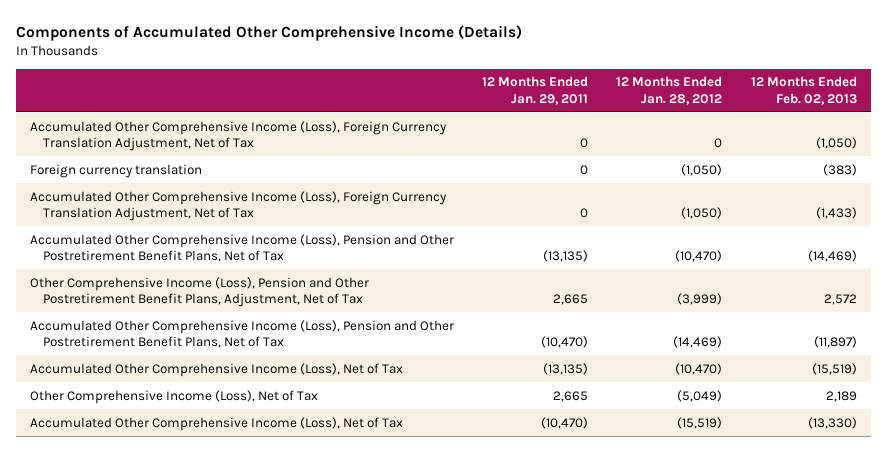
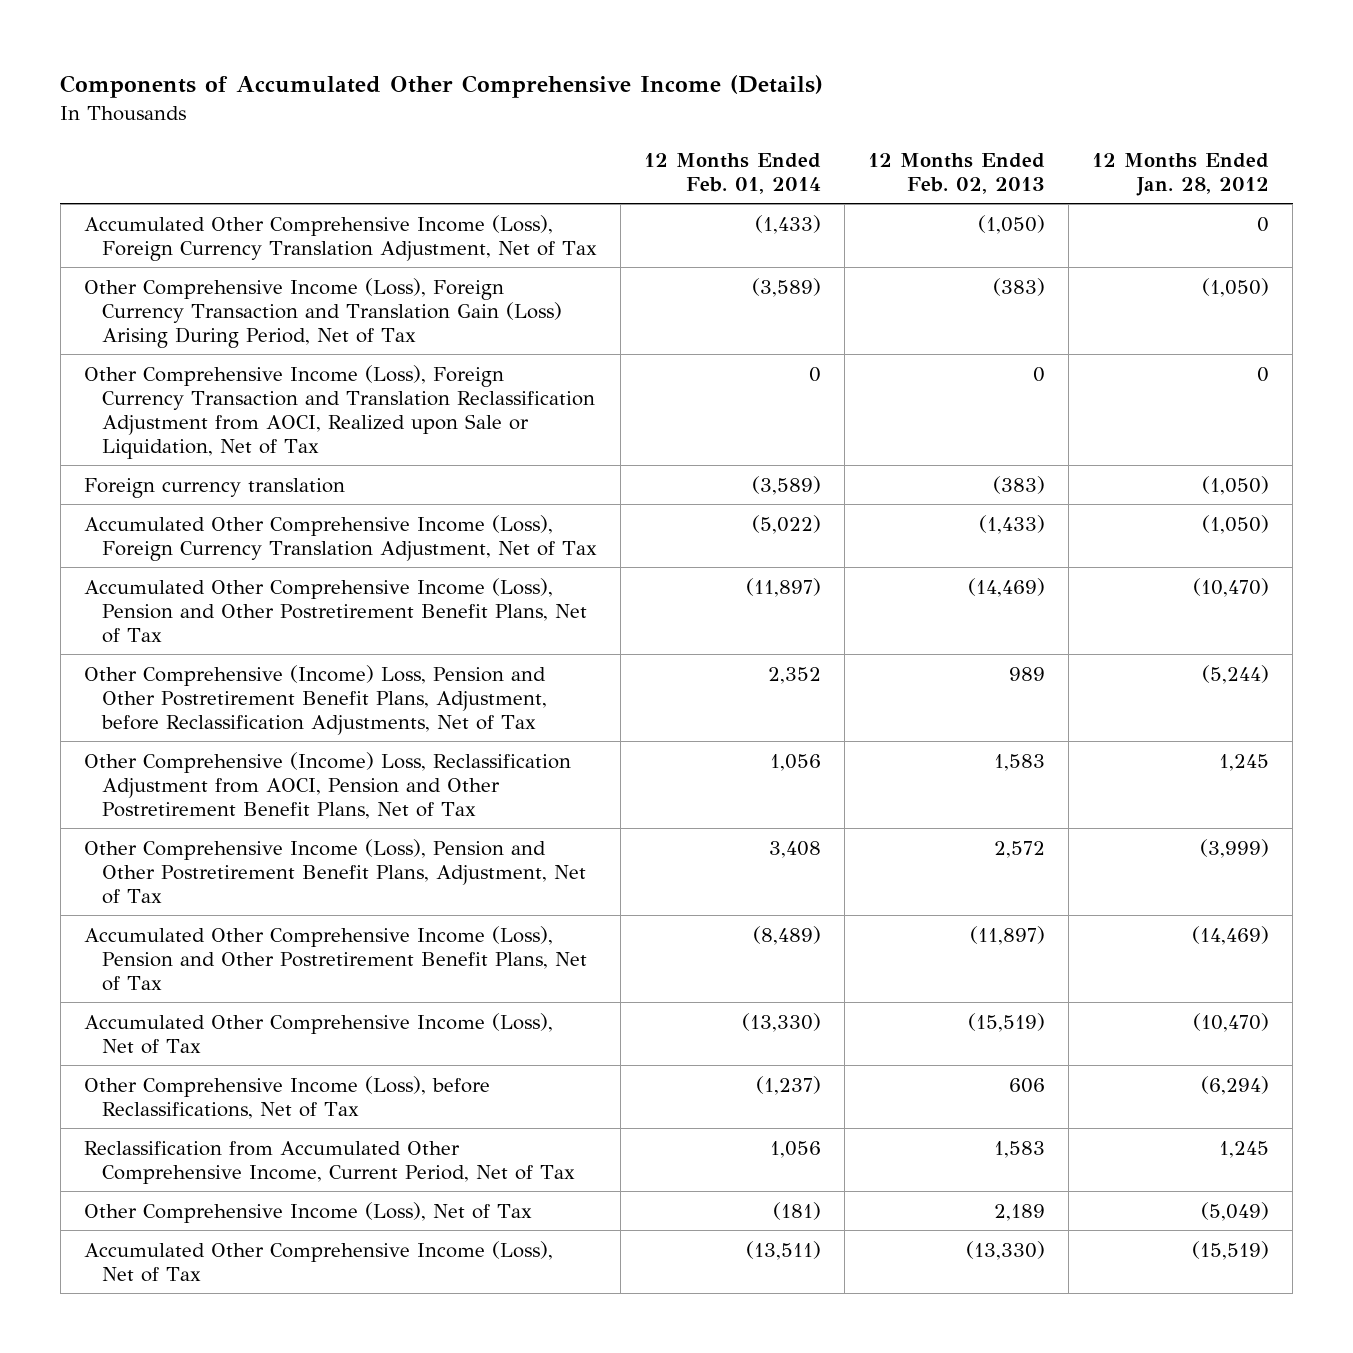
[481,76,588,105] 12 Months Ended Jan. 29, 2011 -> none
none -> [644,152,822,194] 12 Months Ended Feb. 01, 2014
none -> [83,277,562,348] Other Comprehensive Income (Loss), Foreign Currency Transaction and Translation Gain (Loss) Arising During Period, Net of Tax
none -> [83,364,595,459] Other Comprehensive Income (Loss), Foreign Currency Transaction and Translation Reclassification Adjustment from AOCI, Realized upon Sale or Liquidation, Net of Tax
none -> [83,664,547,735] Other Comprehensive (Income) Loss, Pension and Other Postretirement Benefit Plans, Adjustment, before Reclassification Adjustments, Net of Tax
none -> [83,751,571,819] Other Comprehensive (Income) Loss, Reclassification Adjustment from AOCI, Pension and Other Postretirement Benefit Plans, Net of Tax
none -> [83,1075,490,1119] Other Comprehensive Income (Loss), before Reclassifications, Net of Tax
none -> [83,1140,575,1184] Reclassification from Accumulated Other Comprehensive Income, Current Period, Net of Tax

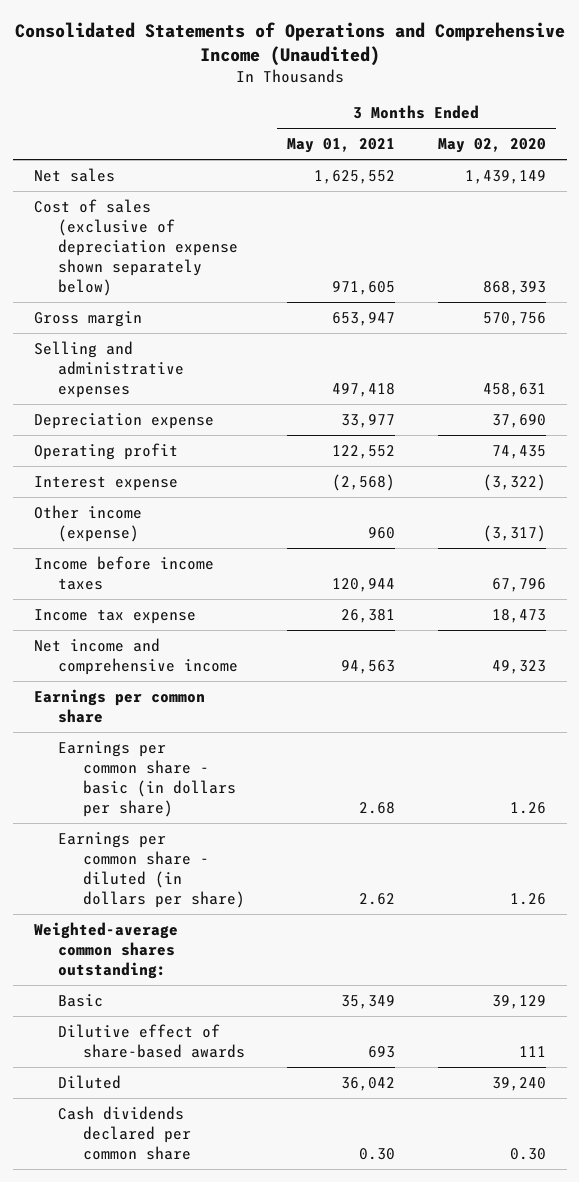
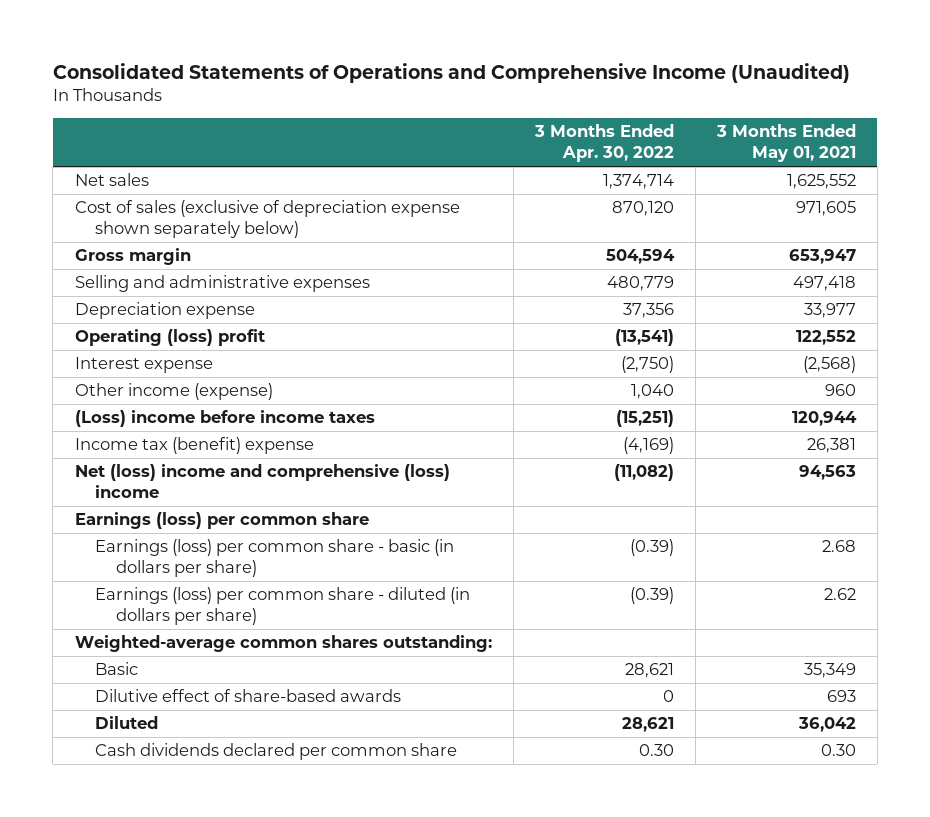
[437,138,546,154] May 02, 2020 -> none
none -> [533,124,674,163] 3 Months Ended Apr. 30, 2022
[33,442,178,460] Operating profit -> [74,329,265,347] Operating (loss) profit
[33,555,214,590] Income before income taxes -> [74,410,375,428] (Loss) income before income taxes
[33,608,196,624] Income tax expense -> [74,437,314,455] Income tax (benefit) expense
[33,637,239,675] Net income and comprehensive income -> [74,464,450,499] Net (loss) income and comprehensive (loss) income
[33,688,205,723] Earnings per common share -> [74,512,369,530] Earnings (loss) per common share
[58,740,237,818] Earnings per common share - basic (in dollars per share) -> [95,539,455,578] Earnings (loss) per common share - basic (in dollars per share)
[58,831,246,909] Earnings per common share - diluted (in dollars per share) -> [95,587,471,626] Earnings (loss) per common share - diluted (in dollars per share)

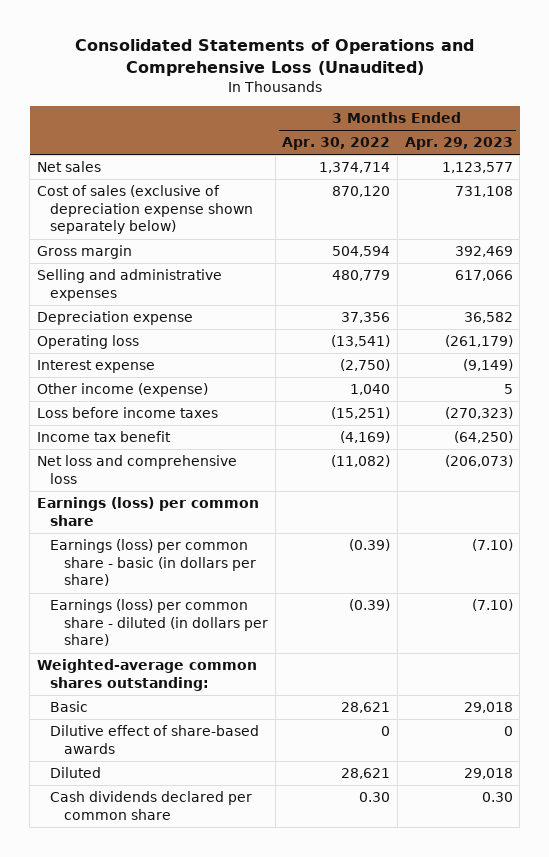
[52,62,850,83] Consolidated Statements of Operations and Comprehensive Income (Unaudited) -> [74,39,474,76] Consolidated Statements of Operations and Comprehensive Loss (Unaudited)
[715,124,856,163] 3 Months Ended May 01, 2021 -> none
none -> [404,137,513,151] Apr. 29, 2023
[74,329,265,347] Operating (loss) profit -> [36,335,139,350] Operating loss
[74,410,375,428] (Loss) income before income taxes -> [36,407,218,419] Loss before income taxes
[74,437,314,455] Income tax (benefit) expense -> [36,431,171,443] Income tax benefit
[74,464,450,499] Net (loss) income and comprehensive (loss) income -> [36,455,237,484] Net loss and comprehensive loss

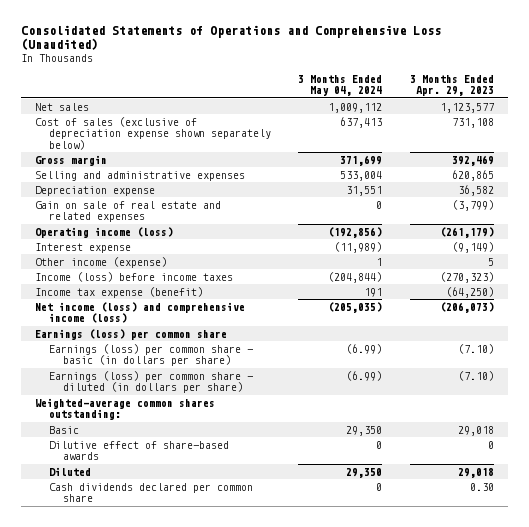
[282,137,391,151] Apr. 30, 2022 -> none
none -> [298,75,383,97] 3 Months Ended May 04, 2024
[454,270,513,282] 617,066 -> [451,169,494,181] 620,865
none -> [34,200,221,223] Gain on sale of real estate and related expenses
[36,335,139,350] Operating loss -> [34,226,173,238] Operating income (loss)
[36,407,218,419] Loss before income taxes -> [34,271,233,282] Income (loss) before income taxes
[36,431,171,443] Income tax benefit -> [34,286,203,298] Income tax expense (benefit)
[36,455,237,484] Net loss and comprehensive loss -> [34,301,245,324] Net income (loss) and comprehensive income (loss)

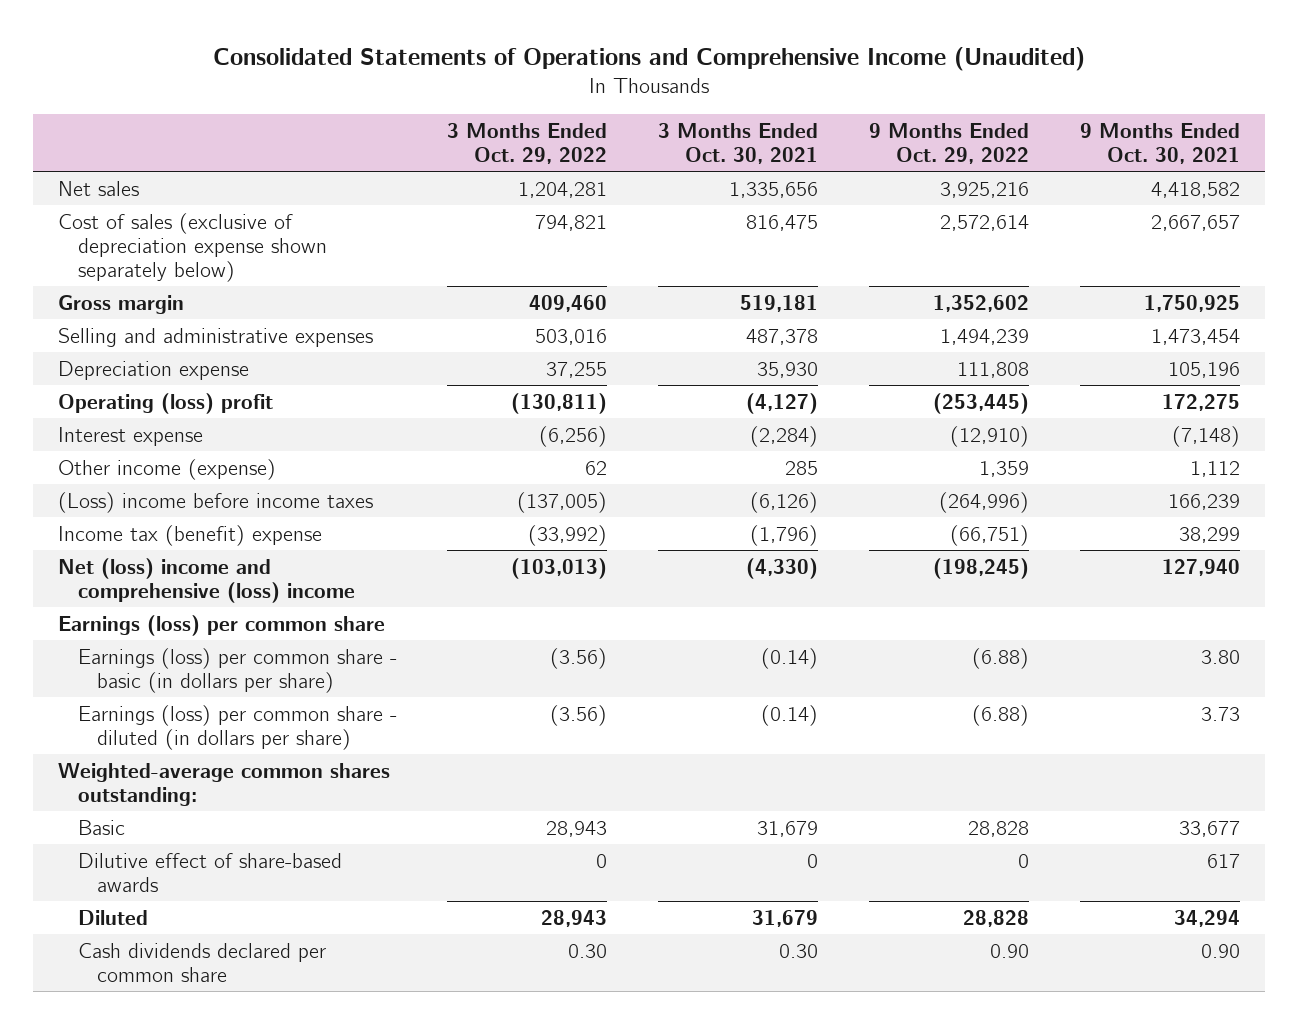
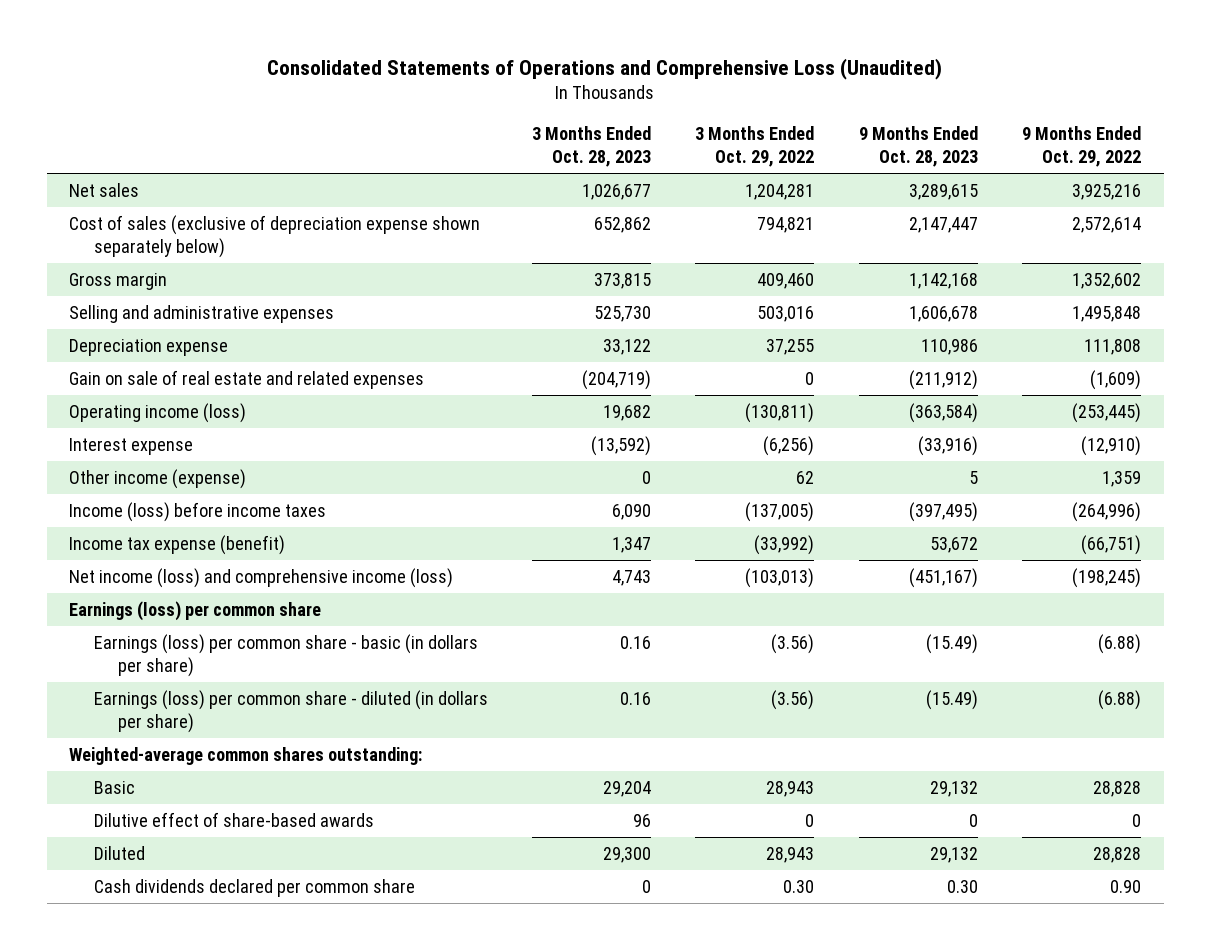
[212,47,1085,72] Consolidated Statements of Operations and Comprehensive Income (Unaudited) -> [267,57,943,80] Consolidated Statements of Operations and Comprehensive Loss (Unaudited)
[658,122,819,164] 3 Months Ended Oct. 30, 2021 -> none
[1079,122,1240,164] 9 Months Ended Oct. 30, 2021 -> none
none -> [532,126,652,168] 3 Months Ended Oct. 28, 2023
none -> [858,126,978,168] 9 Months Ended Oct. 28, 2023
[939,328,1029,345] 1,494,239 -> [1072,305,1142,322] 1,495,848
none -> [68,369,424,389] Gain on sale of real estate and related expenses
[58,392,274,414] Operating (loss) profit -> [68,402,246,423] Operating income (loss)
[58,491,374,513] (Loss) income before income taxes -> [68,501,326,522] Income (loss) before income taxes
[58,524,323,546] Income tax (benefit) expense -> [68,534,285,555] Income tax expense (benefit)
[58,557,355,603] Net (loss) income and comprehensive (loss) income -> [68,567,453,588] Net income (loss) and comprehensive income (loss)

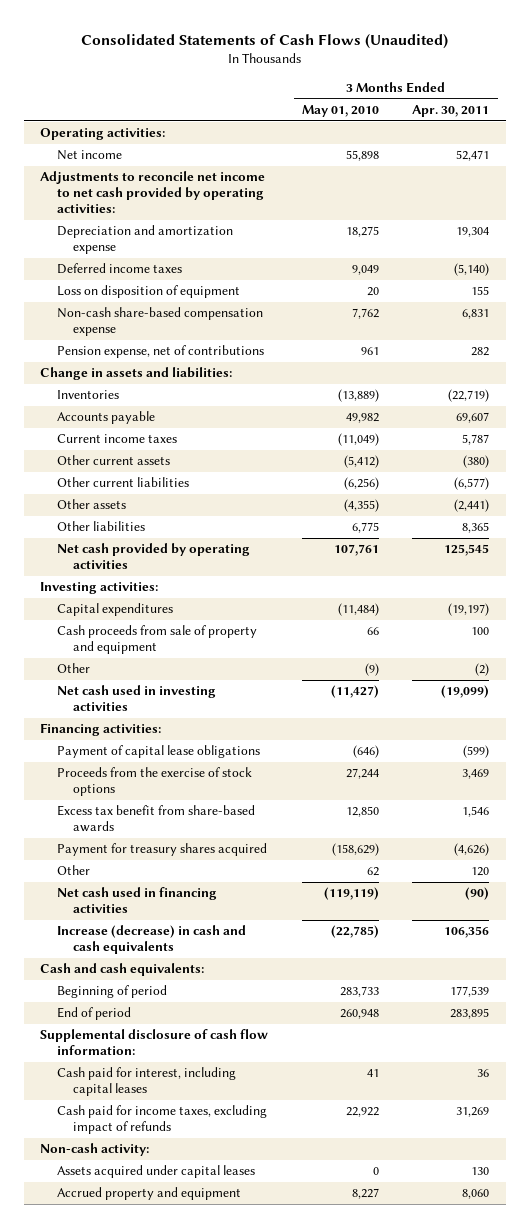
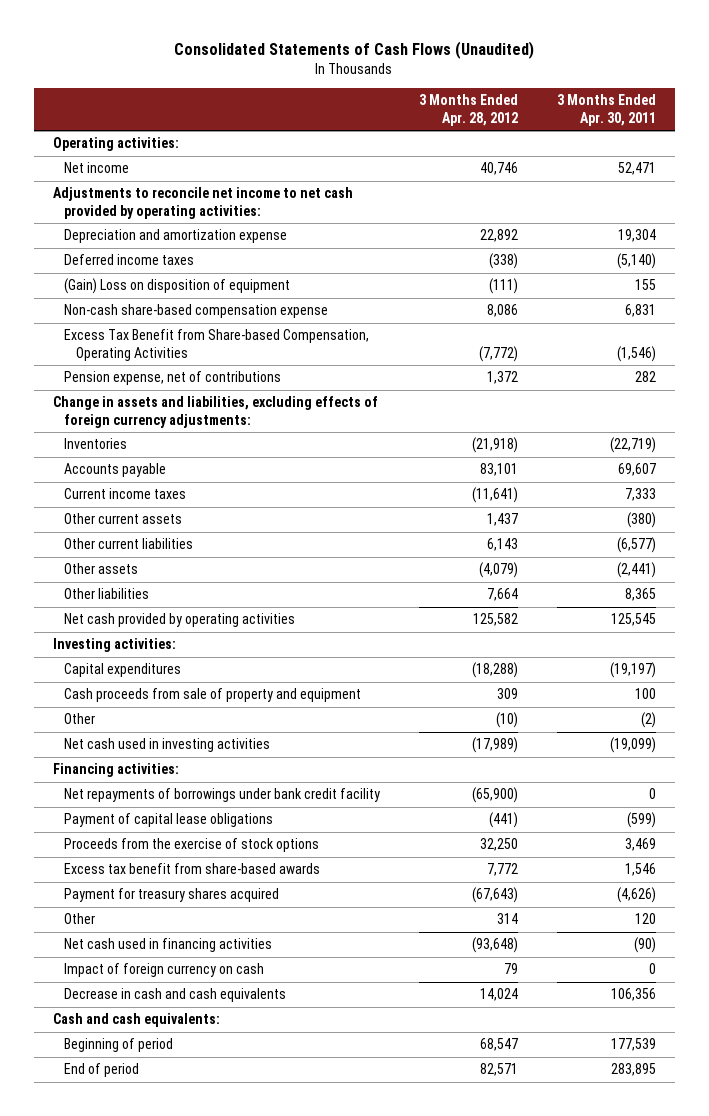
[301,105,379,118] May 01, 2010 -> none
none -> [418,94,518,126] 3 Months Ended Apr. 28, 2012
[56,285,240,299] Loss on disposition of equipment -> [64,278,291,295] (Gain) Loss on disposition of equipment
none -> [64,329,370,361] Excess Tax Benefit from Share-based Compensation, Operating Activities
[40,367,233,381] Change in assets and liabilities: -> [53,396,379,428] Change in assets and liabilities, excluding effects of foreign currency adjustments:
[462,434,490,446] 5,787 -> [624,488,656,502] 7,333
none -> [64,788,381,803] Net repayments of borrowings under bank credit facility
none -> [64,963,265,978] Impact of foreign currency on cash
[56,925,246,955] Increase (decrease) in cash and cash equivalents -> [64,988,287,1003] Decrease in cash and cash equivalents
[40,1029,269,1056] Supplemental disclosure of cash flow information: -> none
[56,1067,236,1097] Cash paid for interest, including capital leases -> none
[56,1105,267,1135] Cash paid for income taxes, excluding impact of refunds -> none
[40,1143,150,1157] Non-cash activity: -> none
[56,1165,255,1179] Assets acquired under capital leases -> none
[56,1187,241,1201] Accrued property and equipment -> none

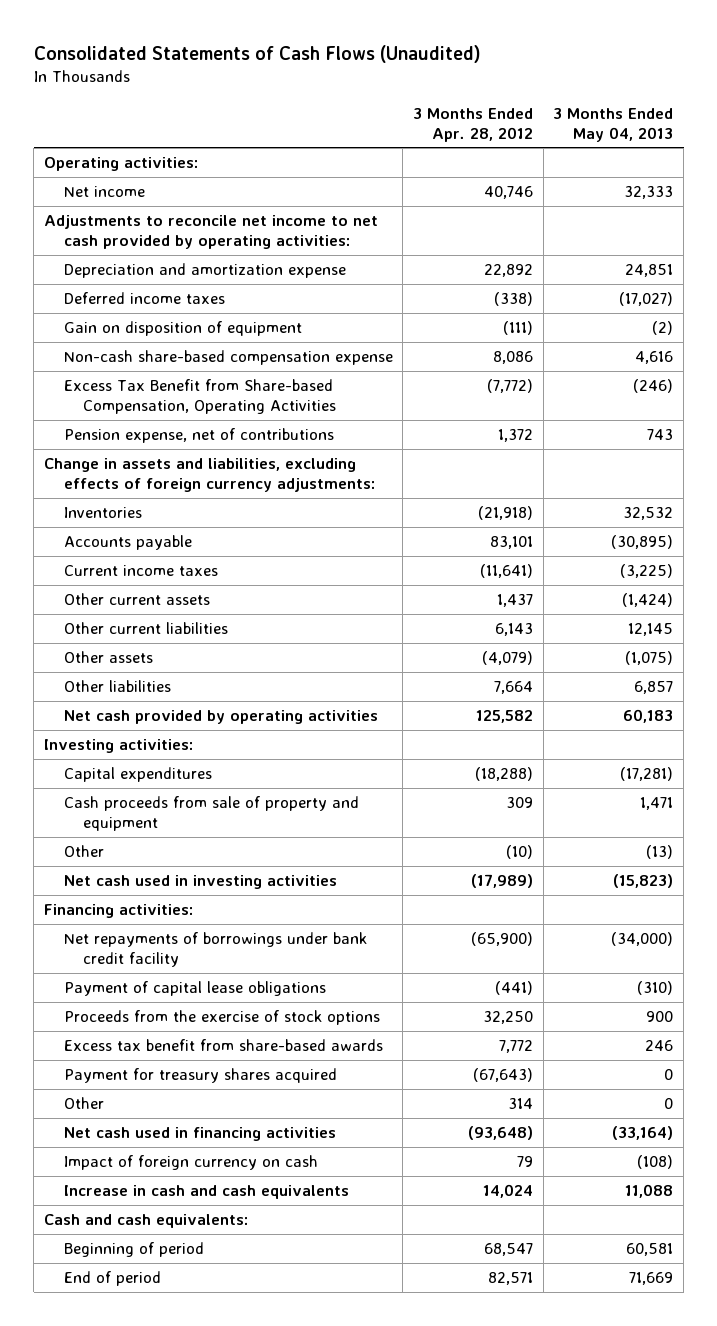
[556,94,656,126] 3 Months Ended Apr. 30, 2011 -> none
none -> [553,108,674,142] 3 Months Ended May 04, 2013
[64,278,291,295] (Gain) Loss on disposition of equipment -> [63,321,302,337] Gain on disposition of equipment
[64,988,287,1003] Decrease in cash and cash equivalents -> [63,1185,349,1200] Increase in cash and cash equivalents

